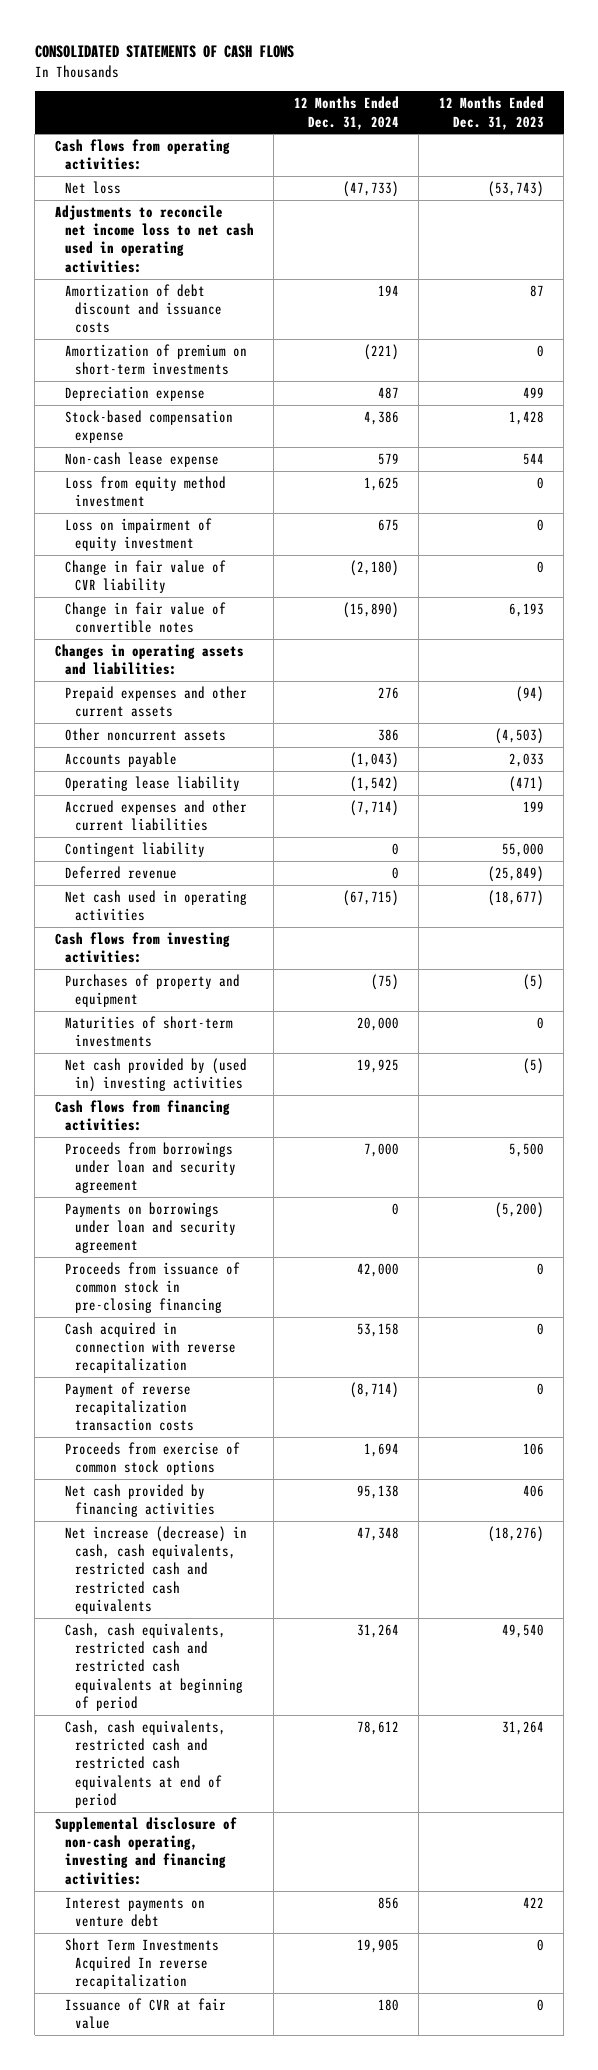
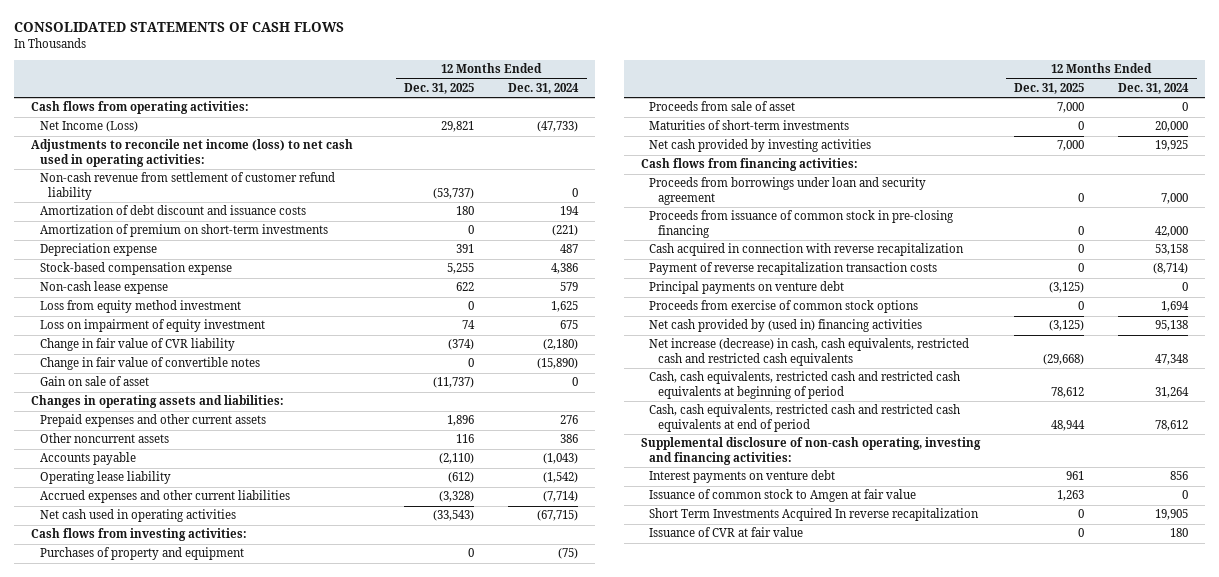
[438,96,544,130] 12 Months Ended Dec. 31, 2023 -> none
none -> [404,82,475,94] Dec. 31, 2025
[64,180,121,194] Net loss -> [39,121,138,133] Net Income (Loss)
[54,204,254,273] Adjustments to reconcile net income loss to net cash used in operating activities: -> [31,139,354,167] Adjustments to reconcile net income (loss) to net cash used in operating activities:
none -> [39,172,335,200] Non-cash revenue from settlement of customer refund liability
none -> [39,376,149,387] Gain on sale of asset
[64,841,205,857] Contingent liability -> none
[64,865,177,879] Deferred revenue -> none
none -> [649,101,796,112] Proceeds from sale of asset
[64,1057,247,1093] Net cash provided by (used in) investing activities -> [649,139,872,153] Net cash provided by investing activities
[64,1201,237,1254] Payments on borrowings under loan and security agreement -> none
none -> [649,281,845,295] Principal payments on venture debt
[64,1483,216,1518] Net cash provided by financing activities -> [649,319,923,333] Net cash provided by (used in) financing activities
none -> [649,489,917,503] Issuance of common stock to Amgen at fair value

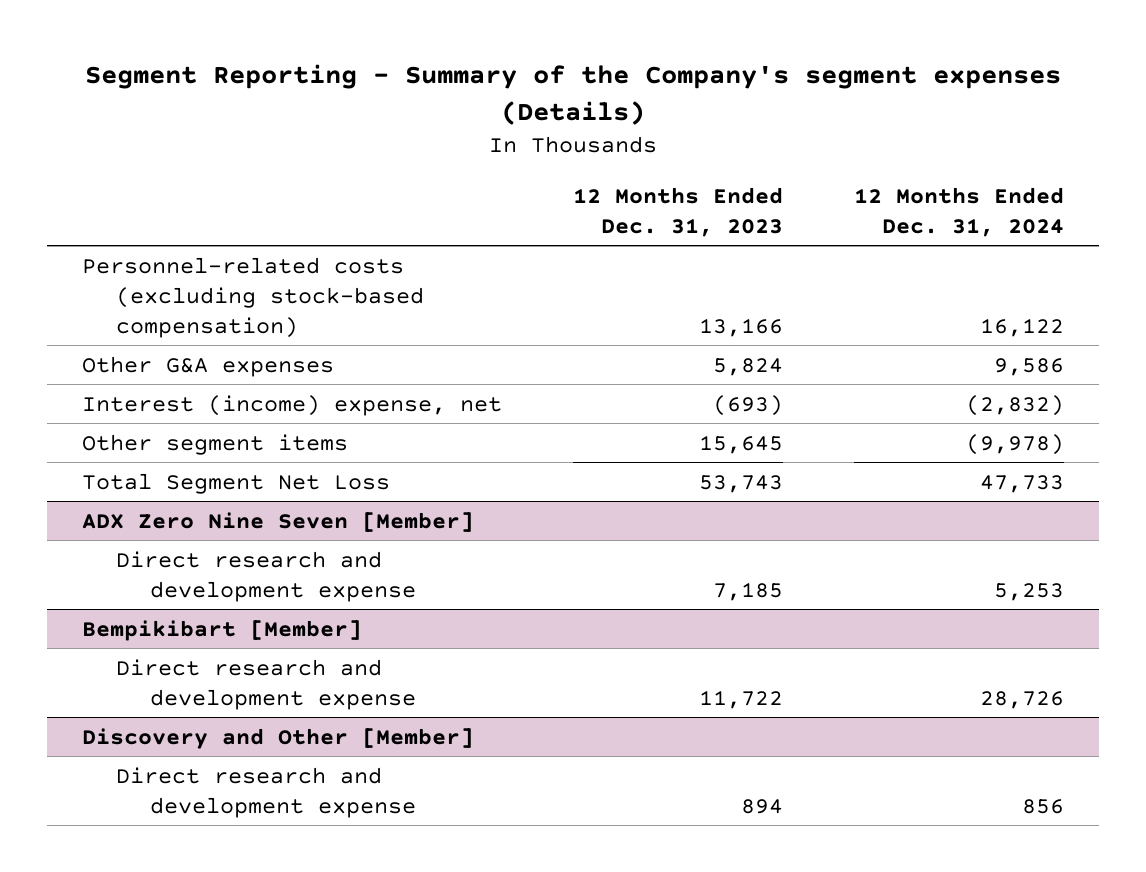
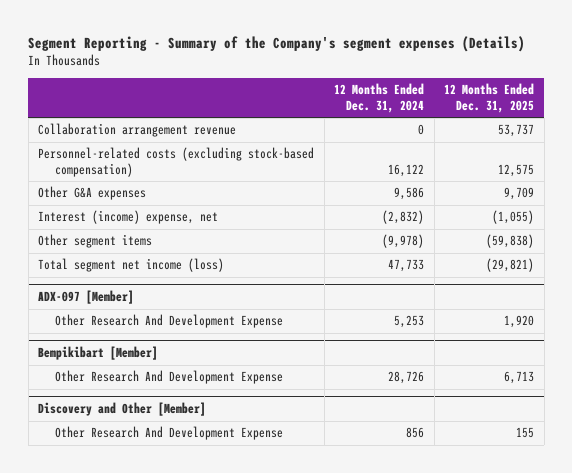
[572,186,783,237] 12 Months Ended Dec. 31, 2023 -> none
none -> [444,83,535,113] 12 Months Ended Dec. 31, 2025
none -> [38,123,237,138] Collaboration arrangement revenue
[81,472,390,494] Total Segment Net Loss -> [38,258,225,273] Total segment net income (loss)
[81,511,474,532] ADX Zero Nine Seven [Member] -> [38,290,135,305] ADX-097 [Member]
[116,550,417,602] Direct research and development expense -> [55,314,284,329] Other Research And Development Expense
[116,658,417,710] Direct research and development expense -> [55,370,284,385] Other Research And Development Expense
[116,766,417,818] Direct research and development expense -> [55,426,284,441] Other Research And Development Expense

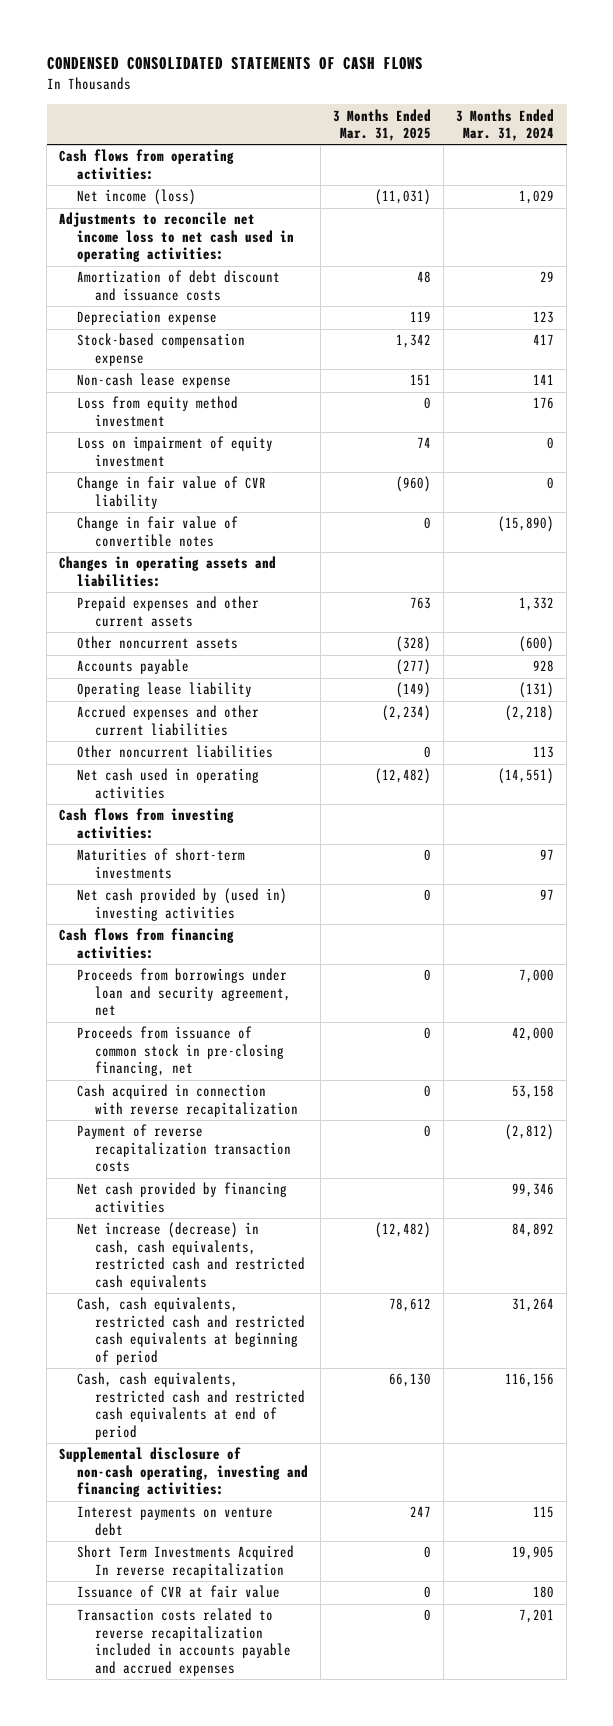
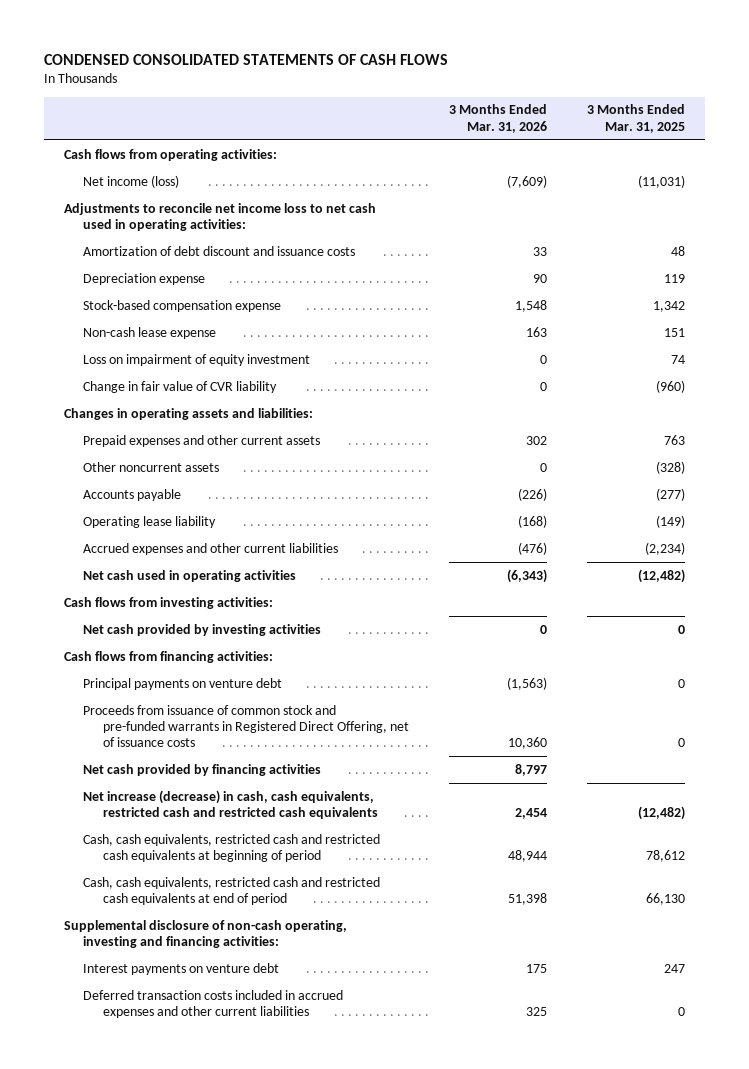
[456,108,555,141] 3 Months Ended Mar. 31, 2024 -> none
none -> [448,104,547,133] 3 Months Ended Mar. 31, 2026
[76,396,238,427] Loss from equity method investment -> none
[76,516,238,547] Change in fair value of convertible notes -> none
[76,745,273,759] Other noncurrent liabilities -> none
[76,848,245,879] Maturities of short-term investments -> none
[76,888,287,921] Net cash provided by (used in) investing activities -> [83,623,322,636] Net cash provided by investing activities
[76,968,291,1017] Proceeds from borrowings under loan and security agreement, net -> none
[76,1084,298,1117] Cash acquired in connection with reverse recapitalization -> none
[76,1124,291,1173] Payment of reverse recapitalization transaction costs -> none
none -> [83,677,283,690] Principal payments on venture debt
[76,1026,284,1077] Proceeds from issuance of common stock in pre-closing financing, net -> [83,704,409,748] Proceeds from issuance of common stock and pre-funded warrants in Registered Direct Offering, net of issuance costs
[76,1545,294,1578] Short Term Investments Acquired In reverse recapitalization -> none
[76,1585,280,1599] Issuance of CVR at fair value -> none
[76,1608,291,1676] Transaction costs related to reverse recapitalization included in accounts payable and accrued expenses -> none
none -> [83,989,344,1018] Deferred transaction costs included in accrued expenses and other current liabilities

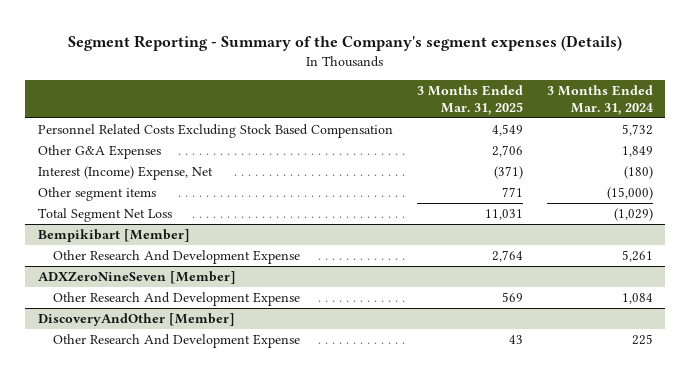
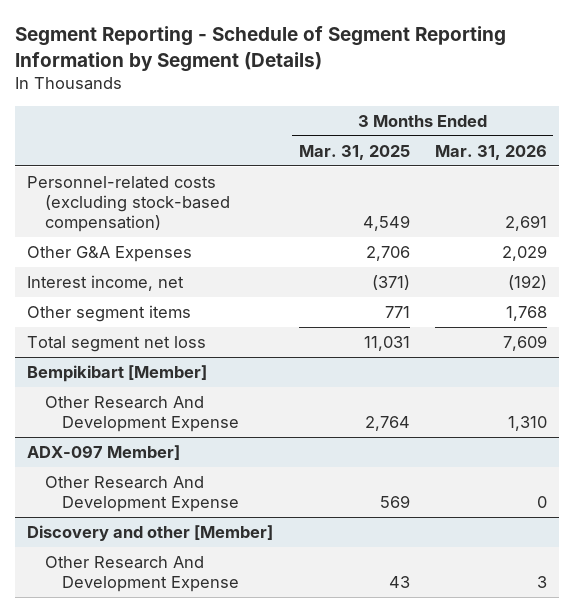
[68,35,623,52] Segment Reporting - Summary of the Company's segment expenses (Details) -> [14,25,506,72] Segment Reporting - Schedule of Segment Reporting Information by Segment (Details)
[547,84,654,115] 3 Months Ended Mar. 31, 2024 -> none
none -> [434,144,547,160] Mar. 31, 2026
[37,123,393,138] Personnel Related Costs Excluding Stock Based Compensation -> [27,176,230,233] Personnel-related costs (excluding stock-based compensation)
[37,165,213,180] Interest (Income) Expense, Net -> [27,275,185,292] Interest income, net
[37,207,172,222] Total Segment Net Loss -> [27,336,207,353] Total segment net loss
[37,270,236,284] ADXZeroNineSeven [Member] -> [27,445,181,461] ADX-097 Member]
[37,312,235,326] DiscoveryAndOther [Member] -> [27,525,274,542] Discovery and other [Member]

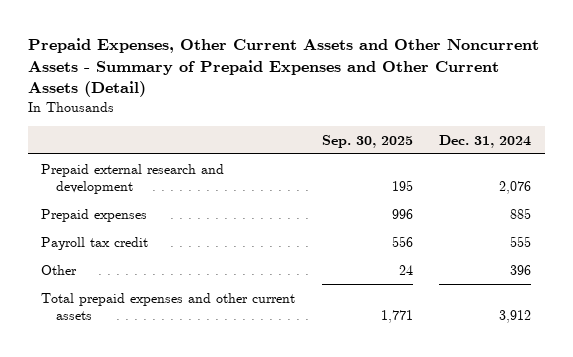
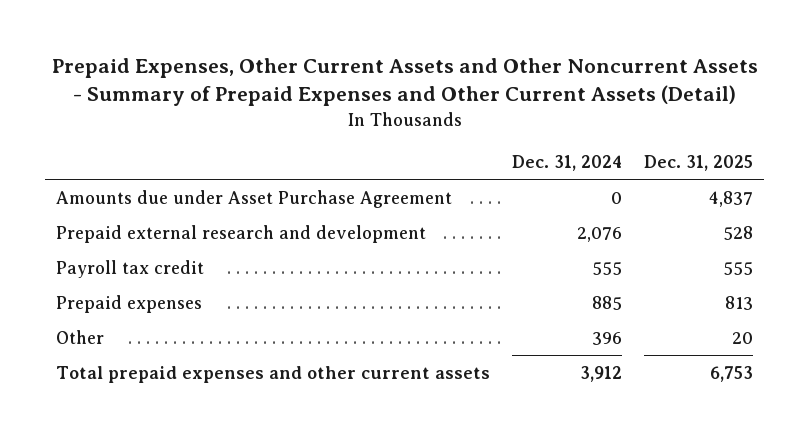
[321,134,413,148] Sep. 30, 2025 -> none
none -> [644,154,754,171] Dec. 31, 2025
none -> [56,189,453,208] Amounts due under Asset Purchase Agreement
[41,208,148,222] Prepaid expenses -> [56,294,203,313] Prepaid expenses

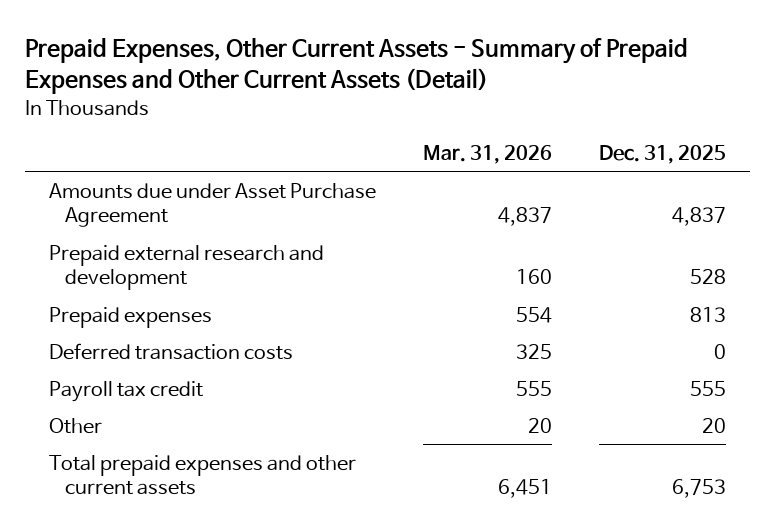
[51,58,758,107] Prepaid Expenses, Other Current Assets and Other Noncurrent Assets - Summary of Prepaid Expenses and Other Current Assets (Detail) -> [25,38,689,95] Prepaid Expenses, Other Current Assets - Summary of Prepaid Expenses and Other Current Assets (Detail)
[512,154,623,171] Dec. 31, 2024 -> none
none -> [422,145,552,165] Mar. 31, 2026
none -> [48,342,293,360] Deferred transaction costs
[56,259,205,278] Payroll tax credit -> [48,380,203,402] Payroll tax credit

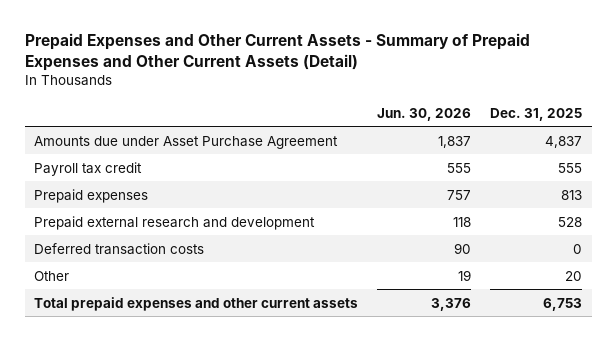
[25,38,689,95] Prepaid Expenses, Other Current Assets - Summary of Prepaid Expenses and Other Current Assets (Detail) -> [24,32,530,71] Prepaid Expenses and Other Current Assets - Summary of Prepaid Expenses and Other Current Assets (Detail)
[422,145,552,165] Mar. 31, 2026 -> none
none -> [377,107,472,121] Jun. 30, 2026
[48,380,203,402] Payroll tax credit -> [34,161,143,176] Payroll tax credit
[48,244,324,291] Prepaid external research and development -> [34,215,316,230] Prepaid external research and development

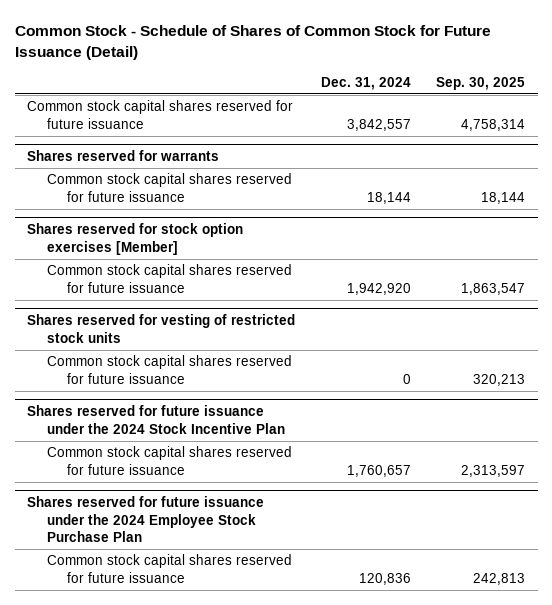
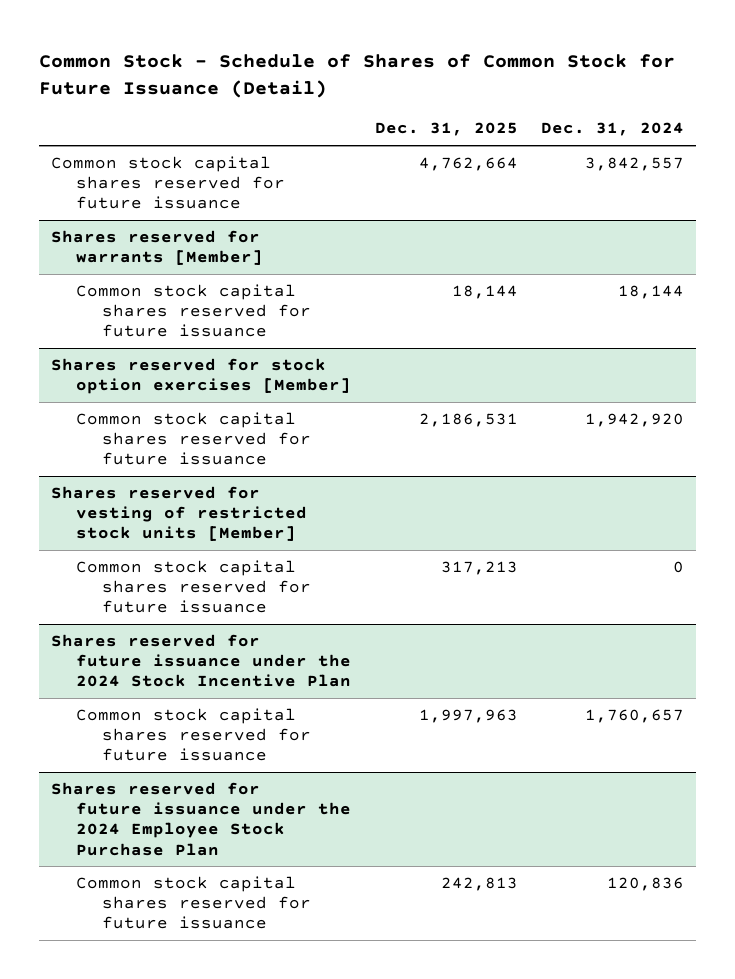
[435,76,525,90] Sep. 30, 2025 -> none
none -> [374,122,518,137] Dec. 31, 2025
[27,150,220,162] Shares reserved for warrants -> [51,230,264,266] Shares reserved for warrants [Member]
[27,314,296,343] Shares reserved for vesting of restricted stock units -> [51,486,308,542] Shares reserved for vesting of restricted stock units [Member]

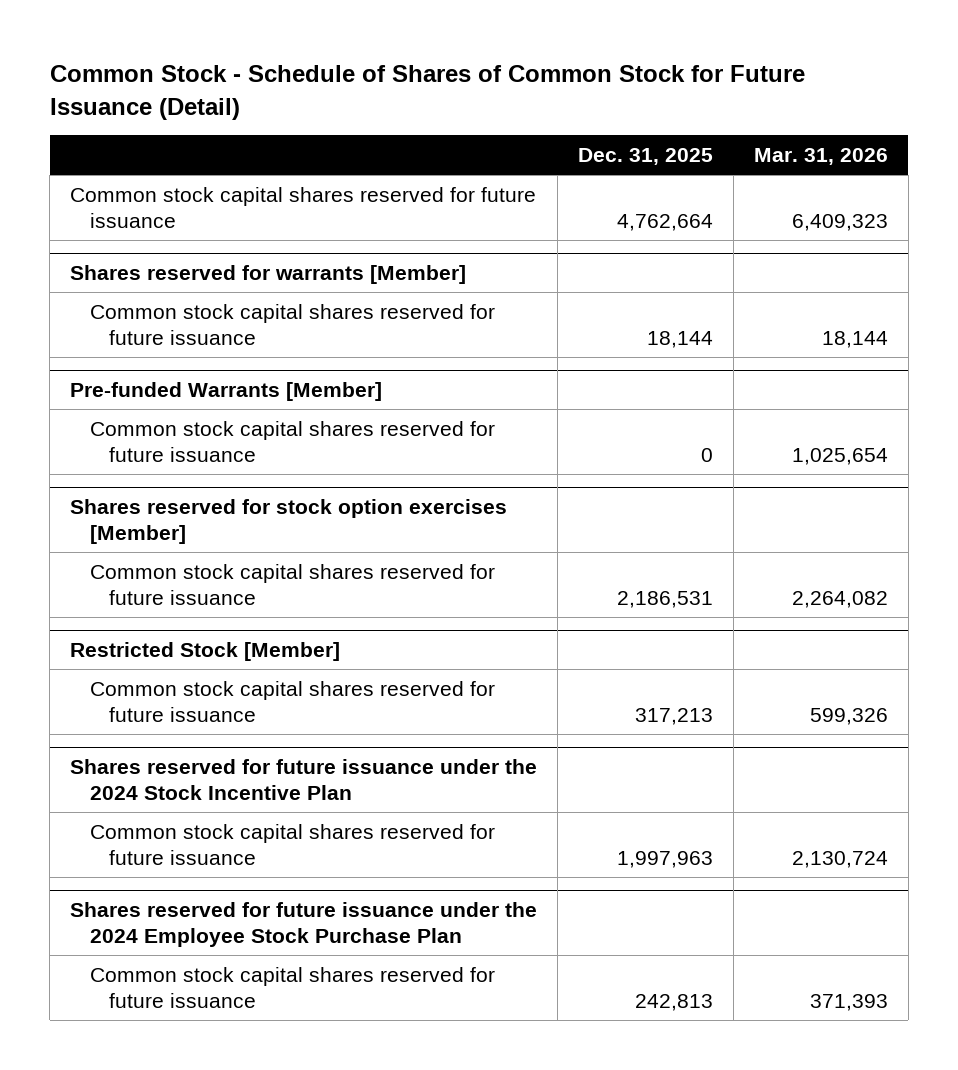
[540,122,684,137] Dec. 31, 2024 -> none
none -> [753,148,888,166] Mar. 31, 2026
none -> [70,381,383,401] Pre-funded Warrants [Member]
none -> [89,420,495,462] Common stock capital shares reserved for future issuance
[51,486,308,542] Shares reserved for vesting of restricted stock units [Member] -> [70,641,341,661] Restricted Stock [Member]

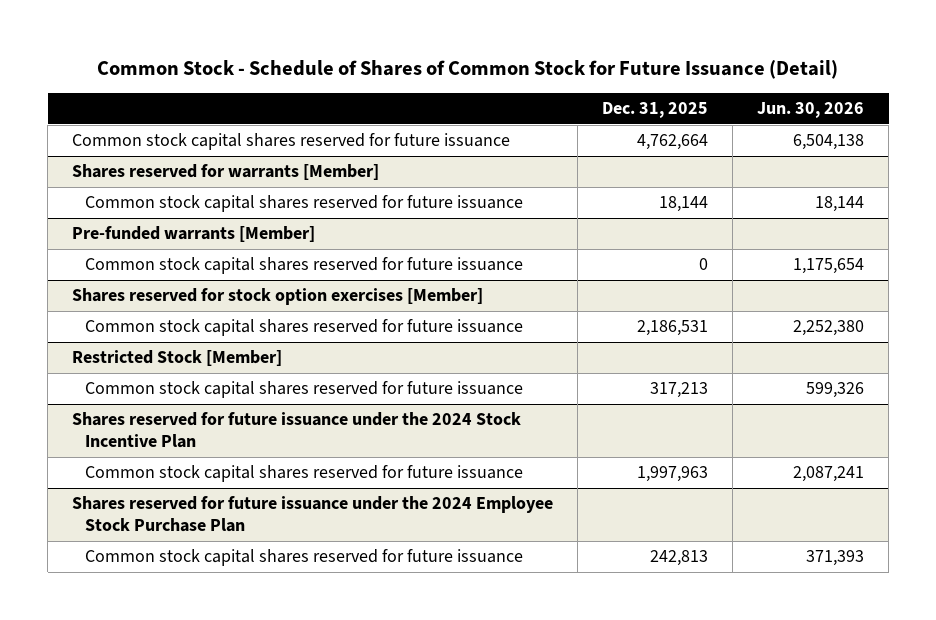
[753,148,888,166] Mar. 31, 2026 -> none
none -> [757,102,865,119] Jun. 30, 2026
[70,381,383,401] Pre-funded Warrants [Member] -> [72,226,316,243] Pre-funded warrants [Member]

